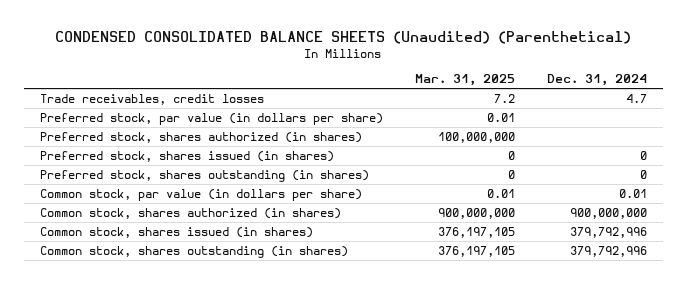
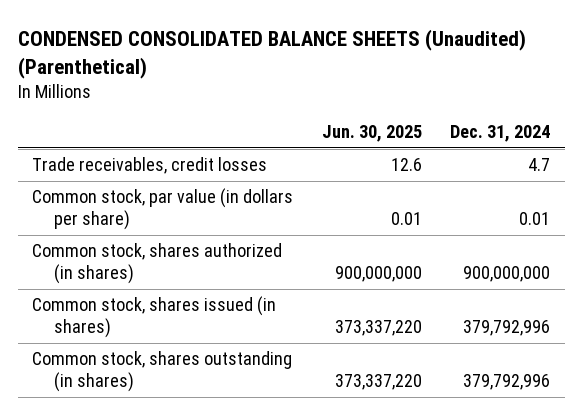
[414,74,515,87] Mar. 31, 2025 -> none
none -> [321,125,422,143] Jun. 30, 2025
[39,112,383,125] Preferred stock, par value (in dollars per share) -> none
[39,131,362,143] Preferred stock, shares authorized (in shares) -> none
[39,150,334,162] Preferred stock, shares issued (in shares) -> none
[39,169,369,182] Preferred stock, shares outstanding (in shares) -> none

